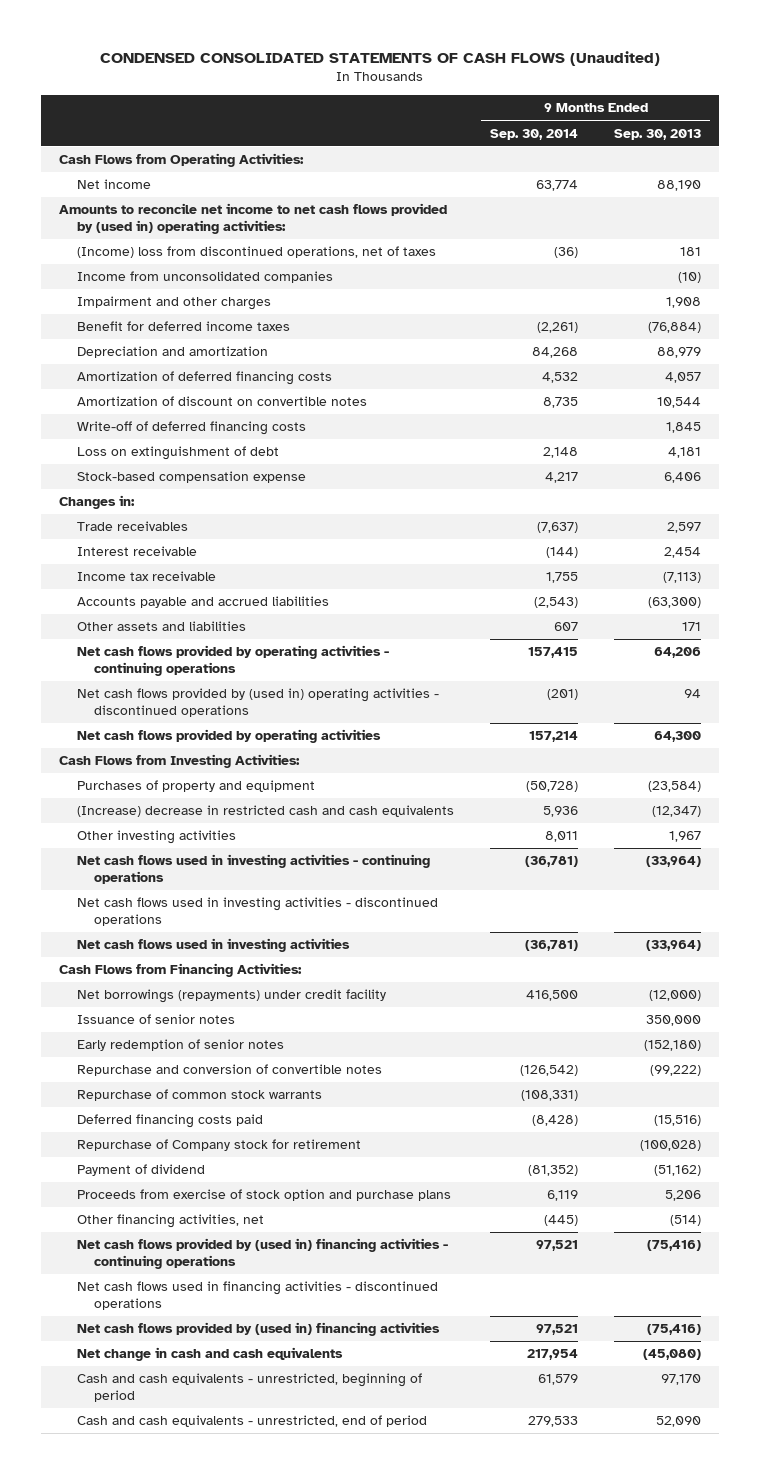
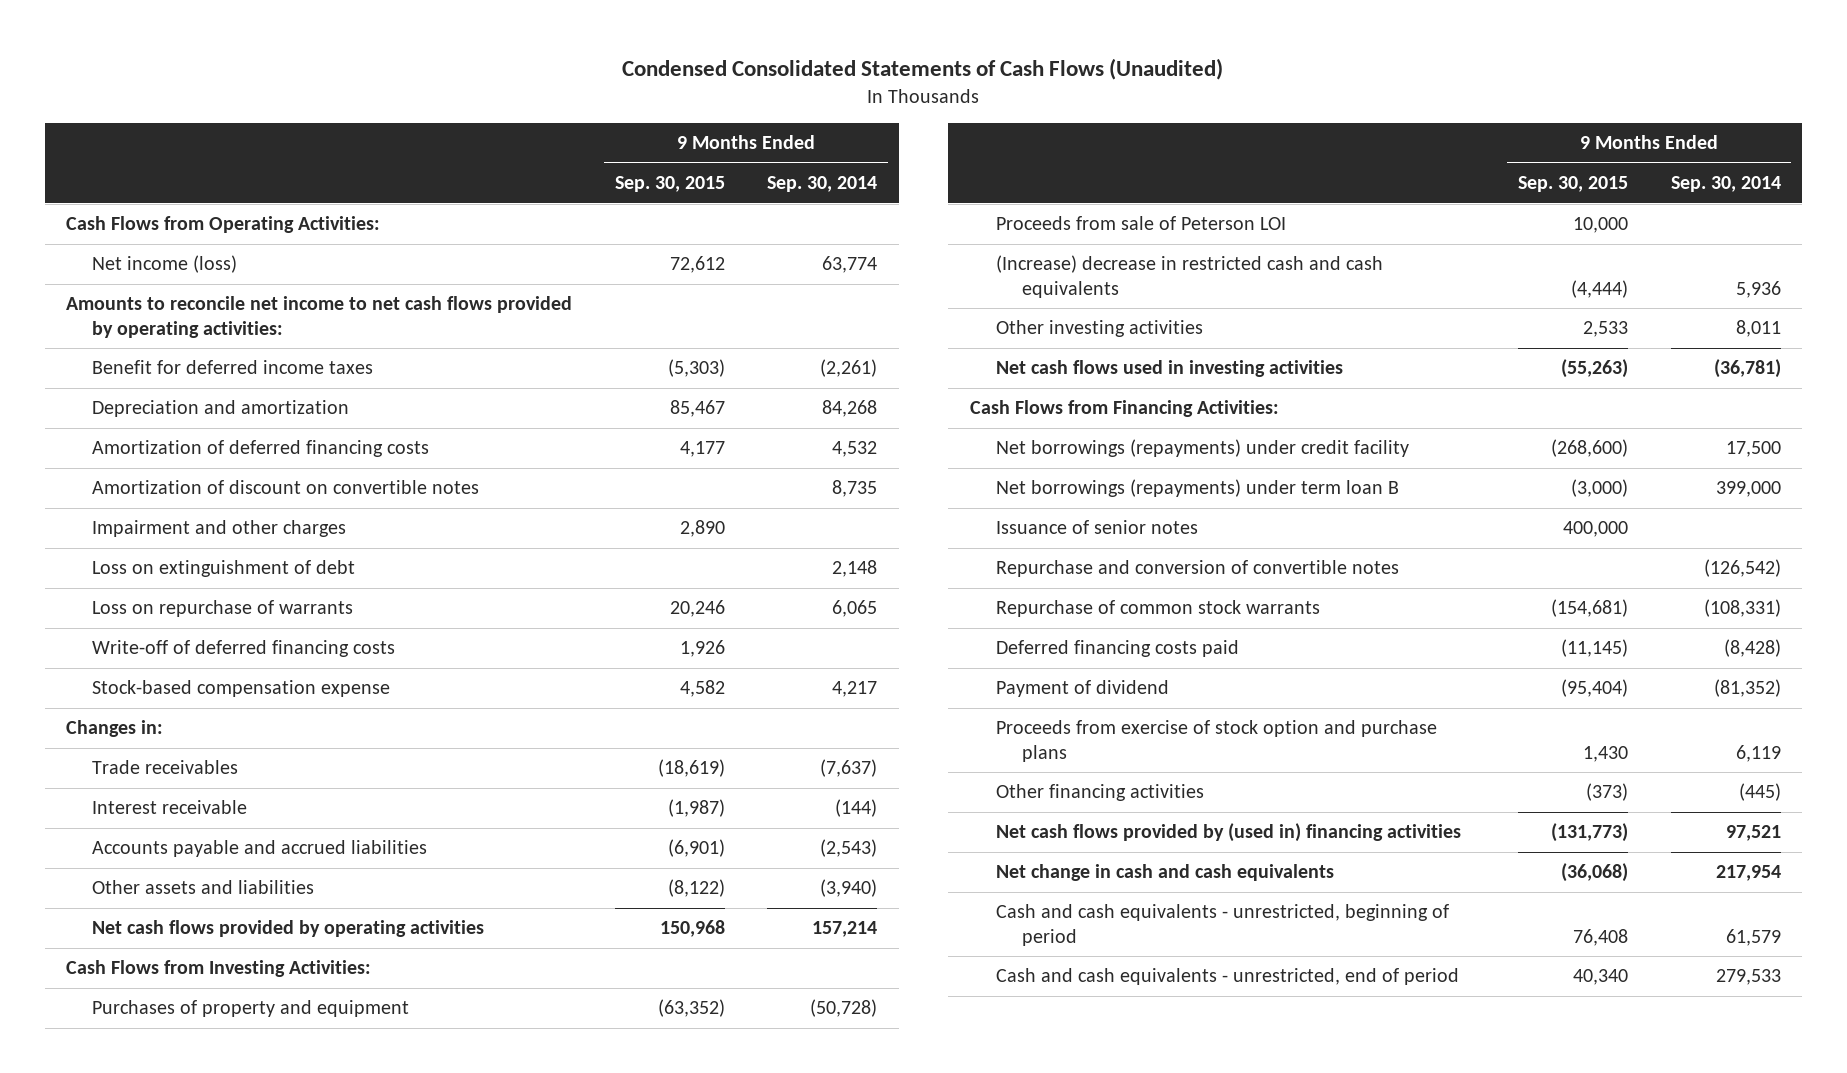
[100,50,661,66] CONDENSED CONSOLIDATED STATEMENTS OF CASH FLOWS (Unaudited) -> [622,57,1224,80] Condensed Consolidated Statements of Cash Flows (Unaudited)
[614,128,702,140] Sep. 30, 2013 -> none
none -> [614,176,725,193] Sep. 30, 2015
[76,246,436,259] (Income) loss from discontinued operations, net of taxes -> none
[76,271,333,284] Income from unconsolidated companies -> none
[76,179,151,190] Net income -> [92,255,238,274] Net income (loss)
[59,203,448,235] Amounts to reconcile net income to net cash flows provided by (used in) operating activities: -> [66,296,573,338] Amounts to reconcile net income to net cash flows provided by operating activities:
[76,296,271,311] Impairment and other charges -> [92,520,347,538] Impairment and other charges
none -> [92,600,354,618] Loss on repurchase of warrants
[76,421,306,436] Write-off of deferred financing costs -> [92,640,396,658] Write-off of deferred financing costs
[76,571,216,582] Income tax receivable -> none
[76,645,389,677] Net cash flows provided by operating activities - continuing operations -> none
[76,688,439,718] Net cash flows provided by (used in) operating activities - discontinued operations -> none
[553,622,578,632] 607 -> [820,879,878,898] (3,940)
none -> [995,216,1286,231] Proceeds from sale of Peterson LOI
[76,854,430,885] Net cash flows used in investing activities - continuing operations -> none
[76,897,438,927] Net cash flows used in investing activities - discontinued operations -> none
[525,990,578,1002] 416,500 -> [1725,441,1781,458] 17,500
none -> [995,479,1399,498] Net borrowings (repayments) under term loan B
[76,1039,284,1052] Early redemption of senior notes -> none
[76,1139,361,1152] Repurchase of Company stock for retirement -> none
[76,1238,448,1270] Net cash flows provided by (used in) financing activities - continuing operations -> none
[76,1281,438,1311] Net cash flows used in financing activities - discontinued operations -> none
[76,1214,264,1229] Other financing activities, net -> [995,784,1204,802] Other financing activities

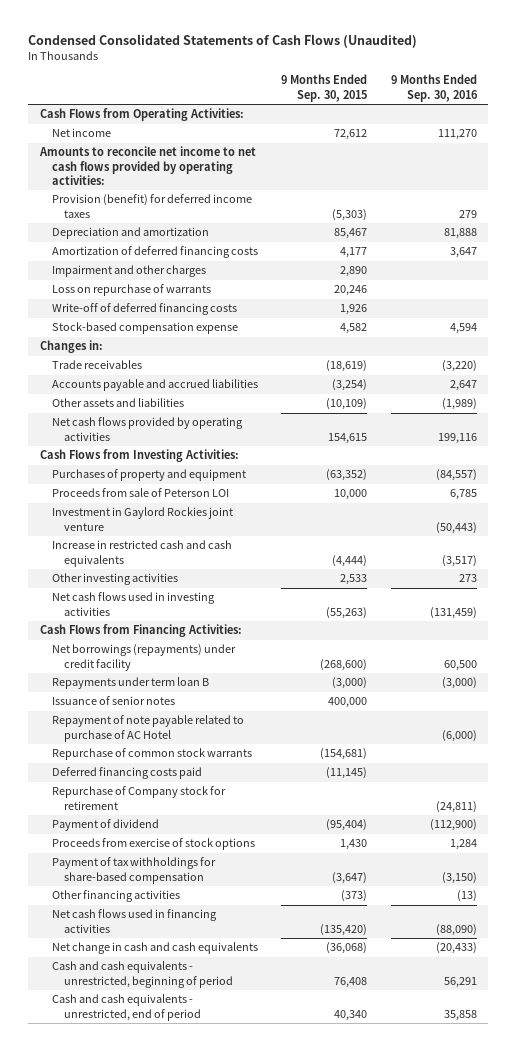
[767,176,878,193] Sep. 30, 2014 -> none
none -> [390,74,478,102] 9 Months Ended Sep. 30, 2016
[92,255,238,274] Net income (loss) -> [51,128,111,138] Net income
[92,360,374,375] Benefit for deferred income taxes -> [51,194,252,218] Provision (benefit) for deferred income taxes
[92,480,480,495] Amortization of discount on convertible notes -> none
[92,560,356,578] Loss on extinguishment of debt -> none
[92,800,248,815] Interest receivable -> none
[667,839,725,858] (6,901) -> [332,379,368,392] (3,254)
[667,879,725,898] (8,122) -> [326,398,368,411] (10,109)
[659,920,725,938] 150,968 -> [328,432,368,444] 154,615
none -> [51,507,233,531] Investment in Gaylord Rockies joint venture
[995,255,1383,298] (Increase) decrease in restricted cash and cash equivalents -> [51,540,232,567] Increase in restricted cash and cash equivalents
[995,479,1399,498] Net borrowings (repayments) under term loan B -> [51,677,209,690] Repayments under term loan B
[995,560,1399,578] Repurchase and conversion of convertible notes -> none
none -> [51,715,244,742] Repayment of note payable related to purchase of AC Hotel
none -> [51,786,226,810] Repurchase of Company stock for retirement
[995,720,1437,762] Proceeds from exercise of stock option and purchase plans -> [51,838,255,851] Proceeds from exercise of stock options
none -> [51,857,216,884] Payment of tax withholdings for share-based compensation
[995,823,1461,843] Net cash flows provided by (used in) financing activities -> [51,909,217,933] Net cash flows used in financing activities
[1551,823,1629,843] (131,773) -> [320,923,368,936] (135,420)

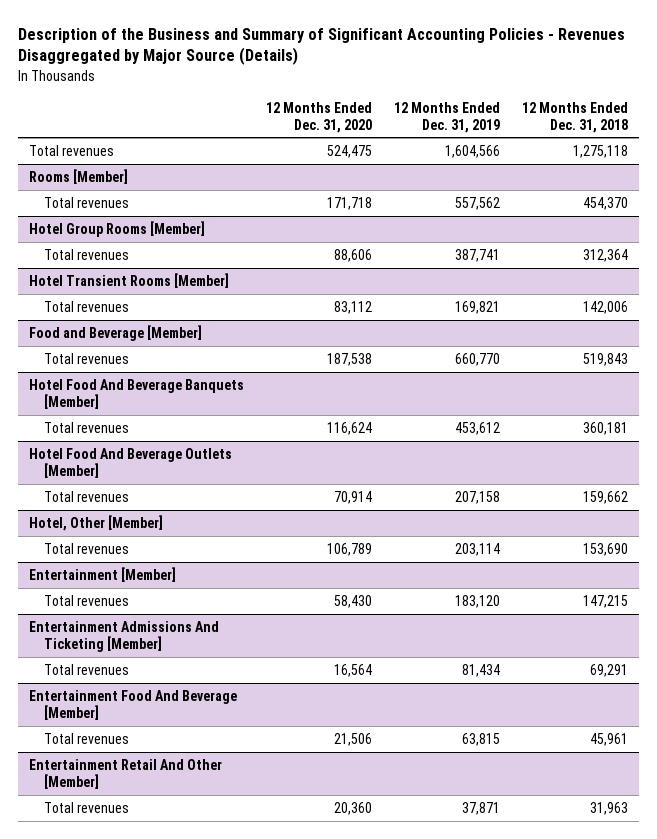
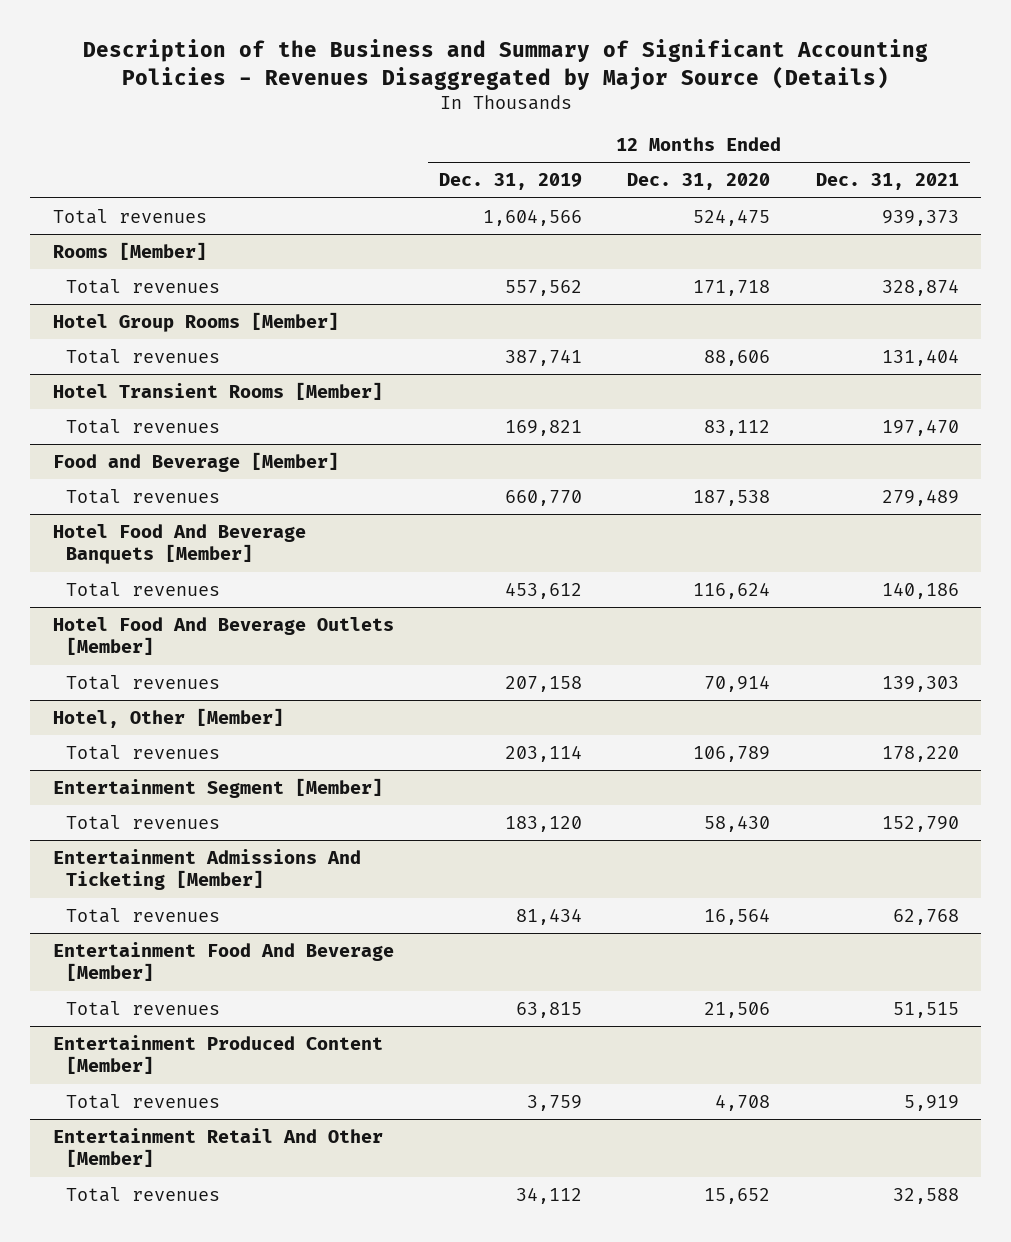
[521,101,628,133] 12 Months Ended Dec. 31, 2018 -> none
none -> [815,173,959,191] Dec. 31, 2021
[28,566,176,582] Entertainment [Member] -> [52,777,383,798] Entertainment Segment [Member]
none -> [52,1034,383,1075] Entertainment Produced Content [Member]
none -> [65,1093,220,1109] Total revenues
[333,801,372,815] 20,360 -> [704,1187,771,1204] 15,652
[461,801,500,815] 37,871 -> [515,1187,582,1204] 34,112

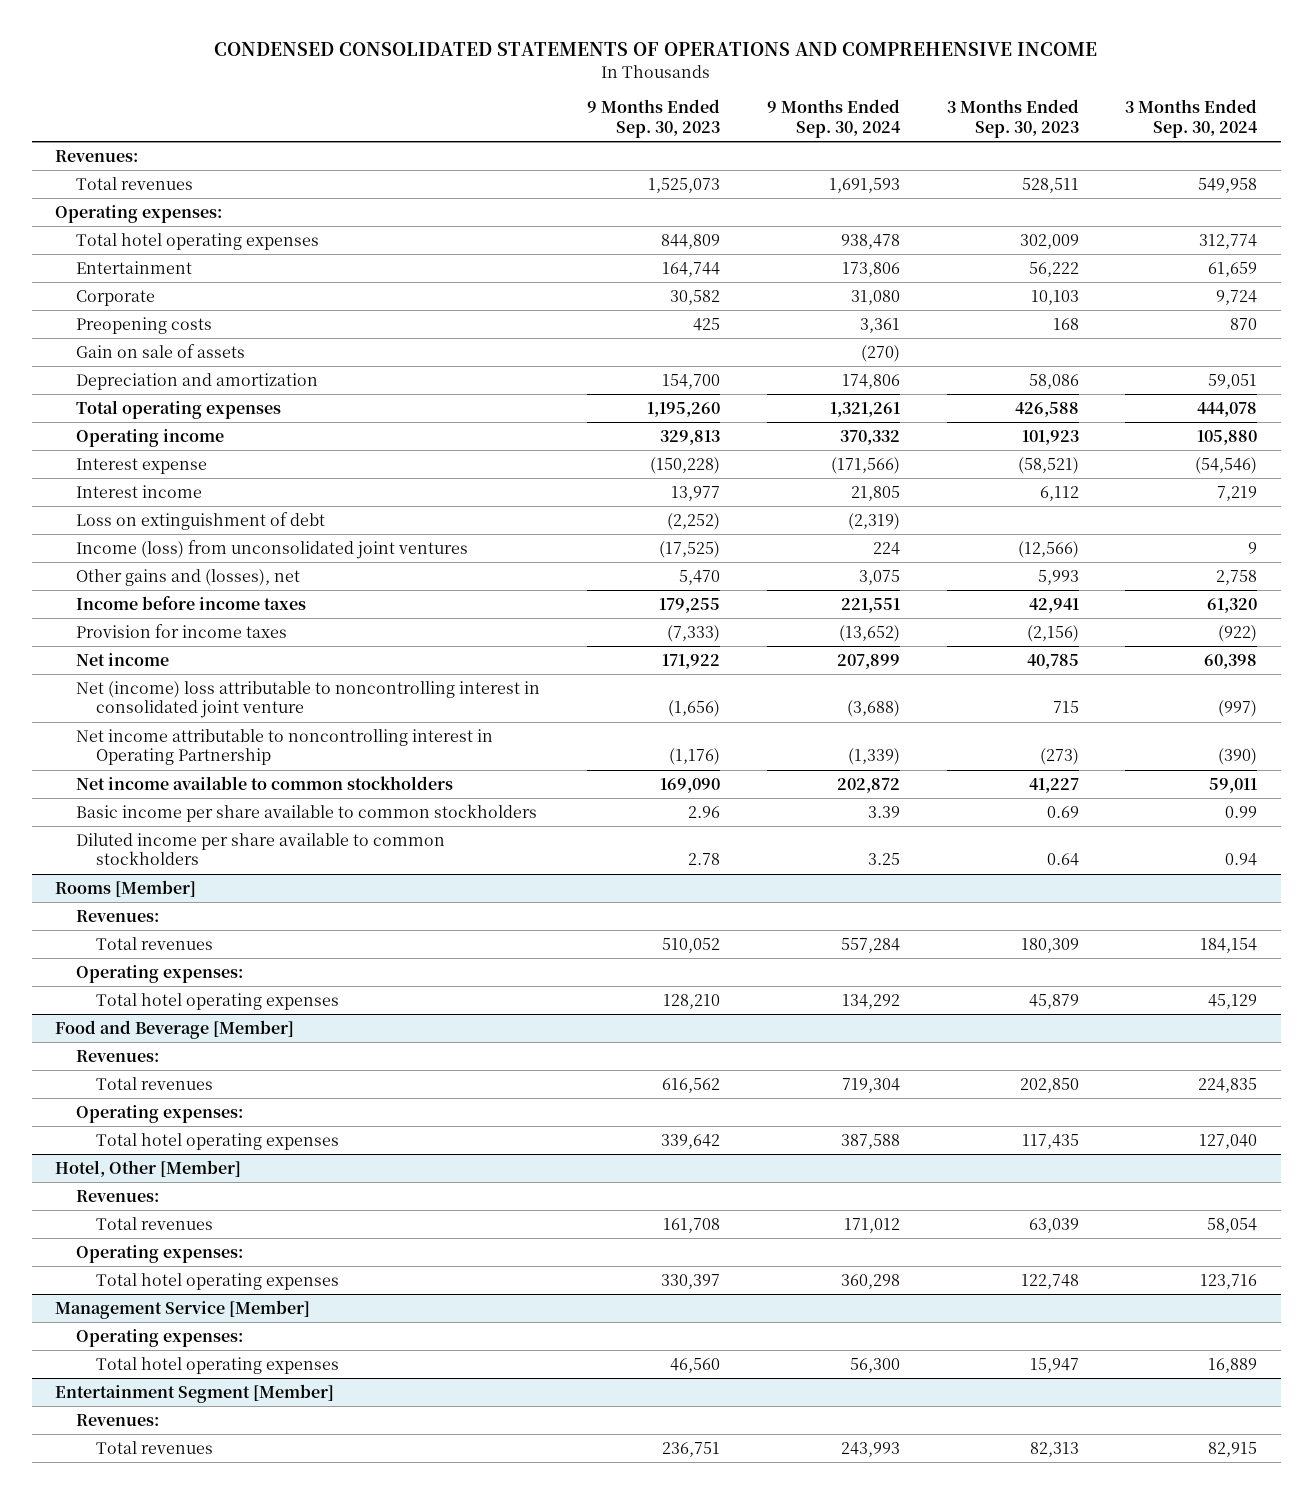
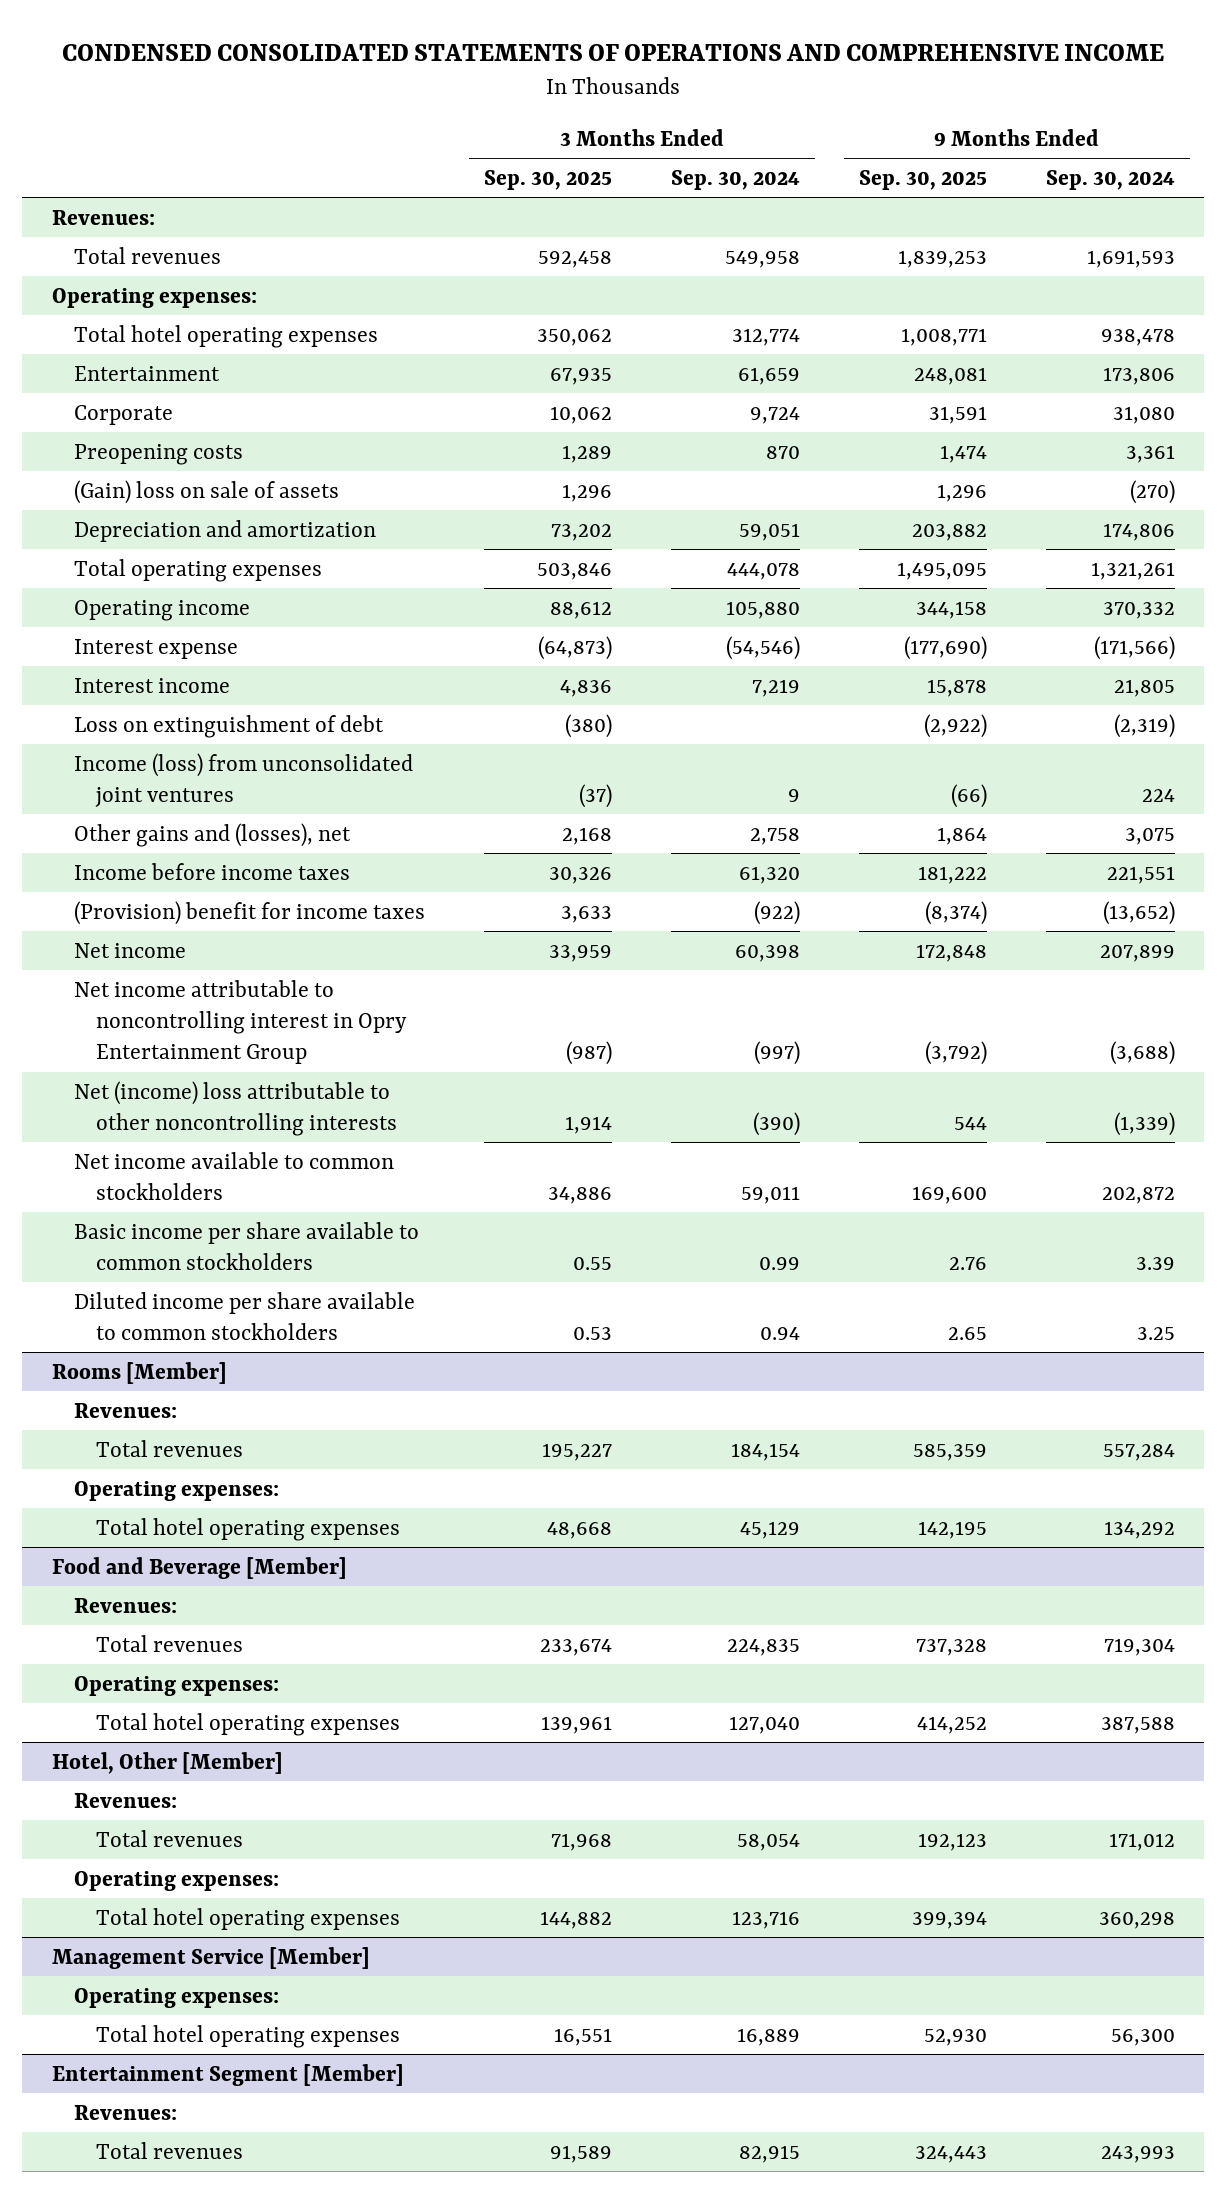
[586,99,720,138] 9 Months Ended Sep. 30, 2023 -> none
[946,99,1079,138] 3 Months Ended Sep. 30, 2023 -> none
none -> [483,170,612,191] Sep. 30, 2025
none -> [858,170,987,191] Sep. 30, 2025
[75,343,245,358] Gain on sale of assets -> [73,479,339,504] (Gain) loss on sale of assets
[75,623,287,638] Provision for income taxes -> [73,900,425,925] (Provision) benefit for income taxes
[75,680,540,719] Net (income) loss attributable to noncontrolling interest in consolidated joint venture -> [73,979,408,1065] Net income attributable to noncontrolling interest in Opry Entertainment Group
[75,728,493,766] Net income attributable to noncontrolling interest in Operating Partnership -> [73,1080,398,1136] Net (income) loss attributable to other noncontrolling interests

